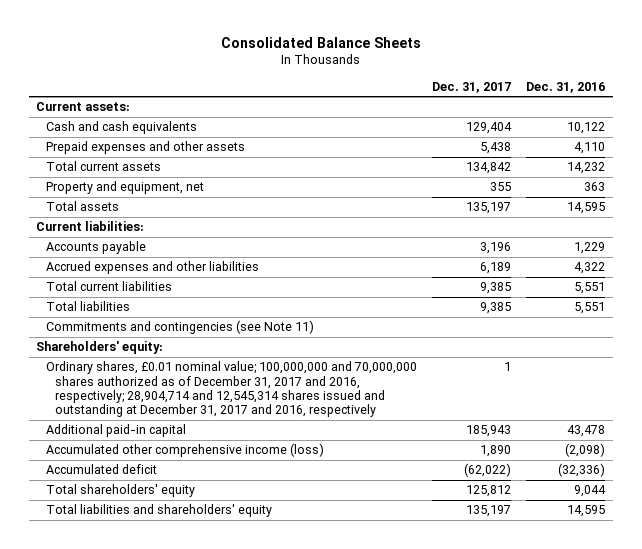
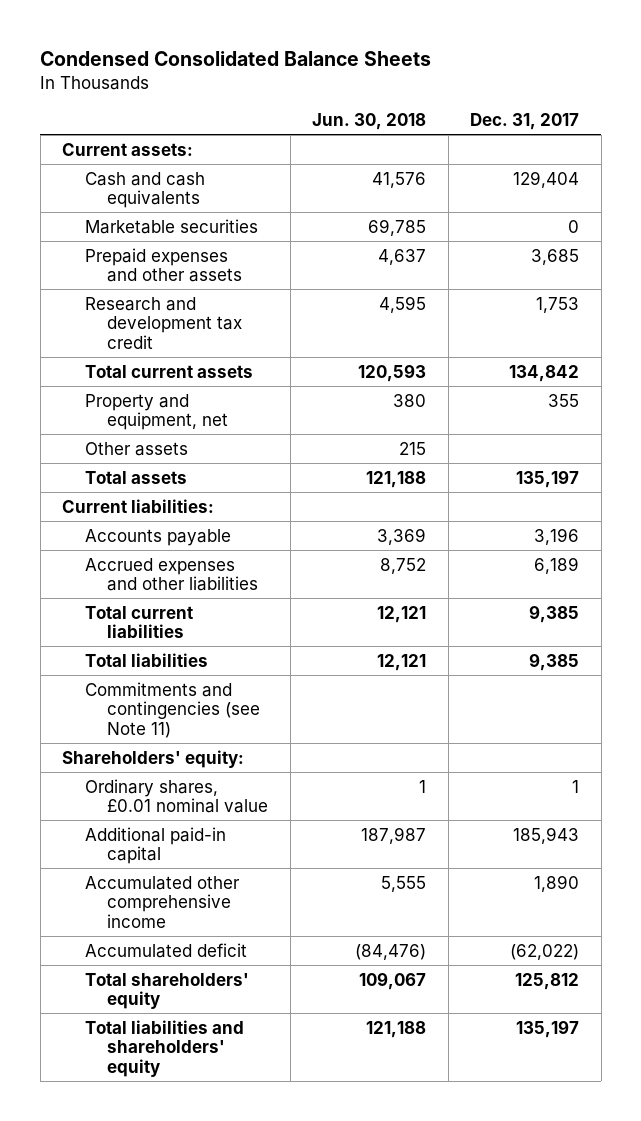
[220,36,421,48] Consolidated Balance Sheets -> [40,51,432,67] Condensed Consolidated Balance Sheets
[526,81,606,93] Dec. 31, 2016 -> none
none -> [312,113,427,131] Jun. 30, 2018
none -> [84,218,258,234] Marketable securities
[480,142,512,155] 5,438 -> [531,248,580,265] 3,685
none -> [84,296,243,349] Research and development tax credit
none -> [84,441,188,456] Other assets
[45,361,417,418] Ordinary shares, £0.01 nominal value; 100,000,000 and 70,000,000 shares authorized as of December 31, 2017 and 2016, respectively; 28,904,714 and 12,545,314 shares issued and outstanding at December 31, 2017 and 2016, respectively -> [84,778,269,814] Ordinary shares, £0.01 nominal value
[45,443,324,458] Accumulated other comprehensive income (loss) -> [84,875,240,928] Accumulated other comprehensive income

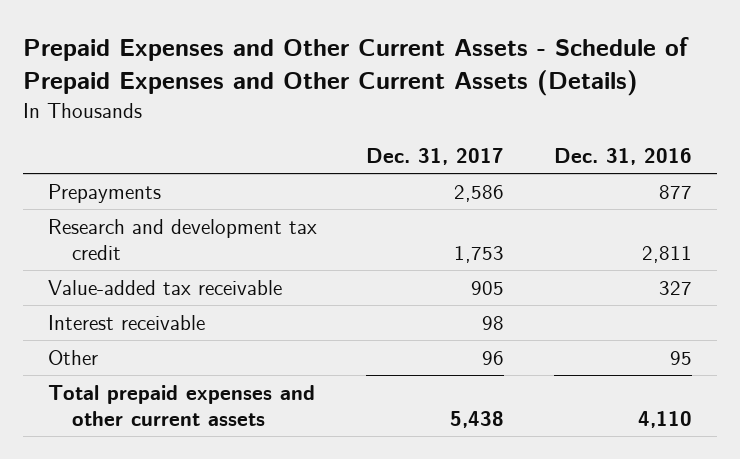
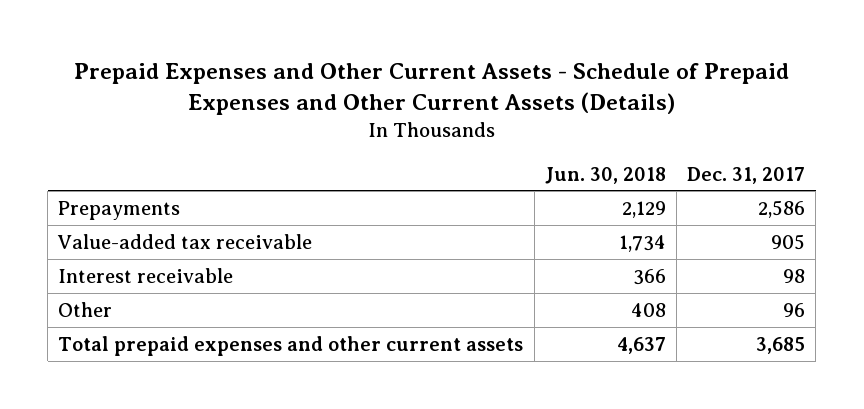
[553,148,692,166] Dec. 31, 2016 -> none
none -> [544,166,666,184] Jun. 30, 2018
[47,218,317,261] Research and development tax credit -> none
[450,411,505,429] 5,438 -> [756,336,806,354] 3,685

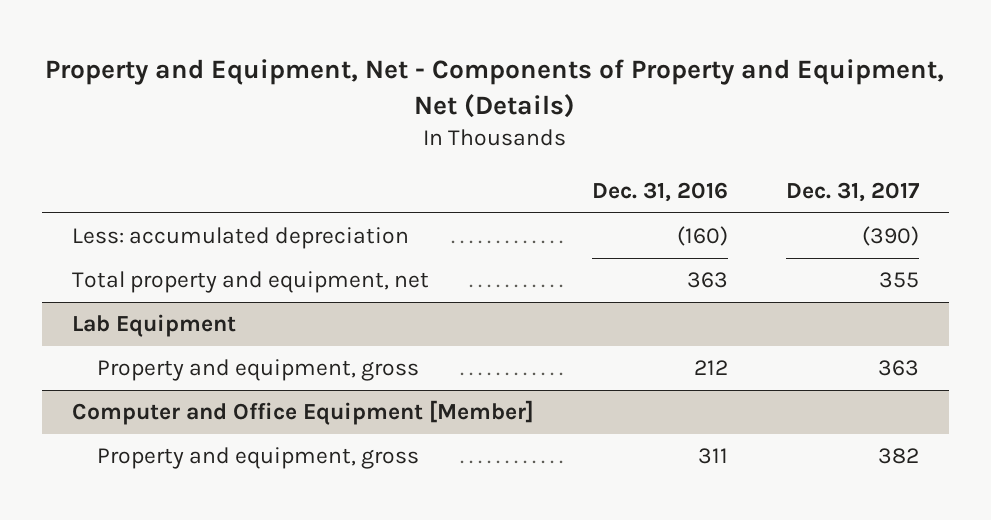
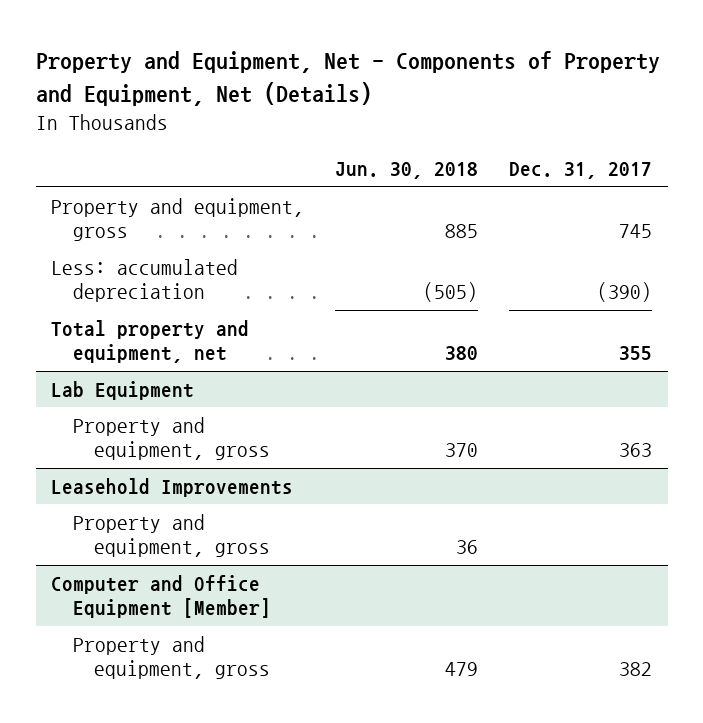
[591,182,728,203] Dec. 31, 2016 -> none
none -> [335,162,479,180] Jun. 30, 2018
none -> [51,197,305,242] Property and equipment, gross
none -> [51,477,294,497] Leasehold Improvements
none -> [72,513,270,558] Property and equipment, gross

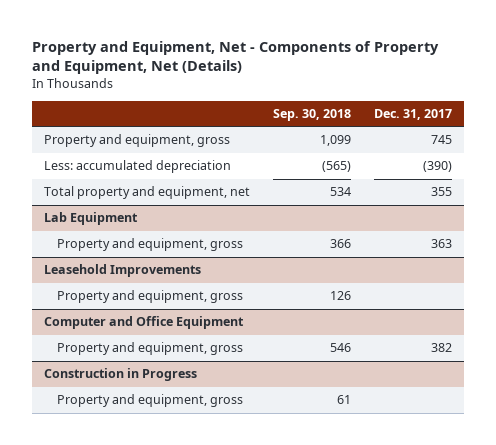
[335,162,479,180] Jun. 30, 2018 -> none
none -> [273,109,352,122] Sep. 30, 2018
[51,574,271,619] Computer and Office Equipment [Member] -> [43,316,244,330] Computer and Office Equipment
none -> [43,368,197,382] Construction in Progress
none -> [57,394,244,408] Property and equipment, gross

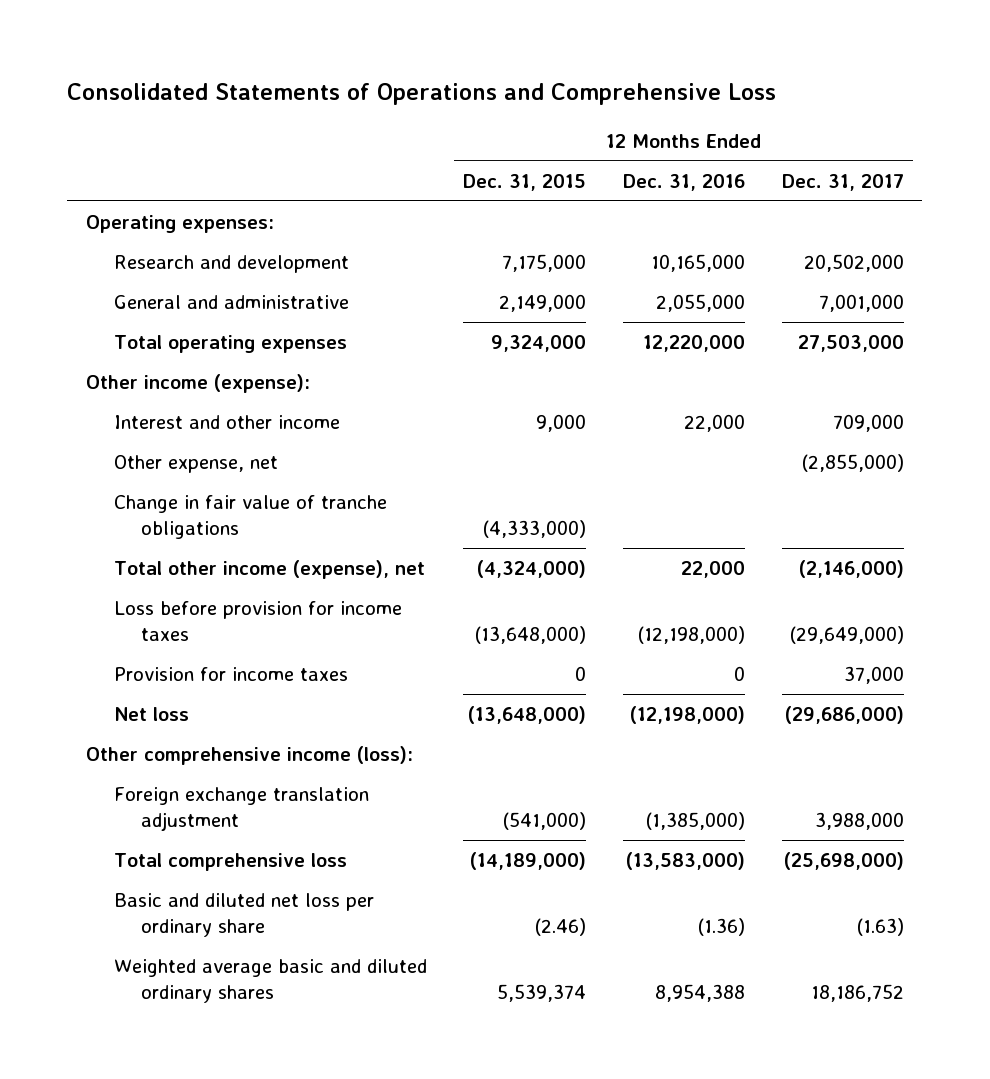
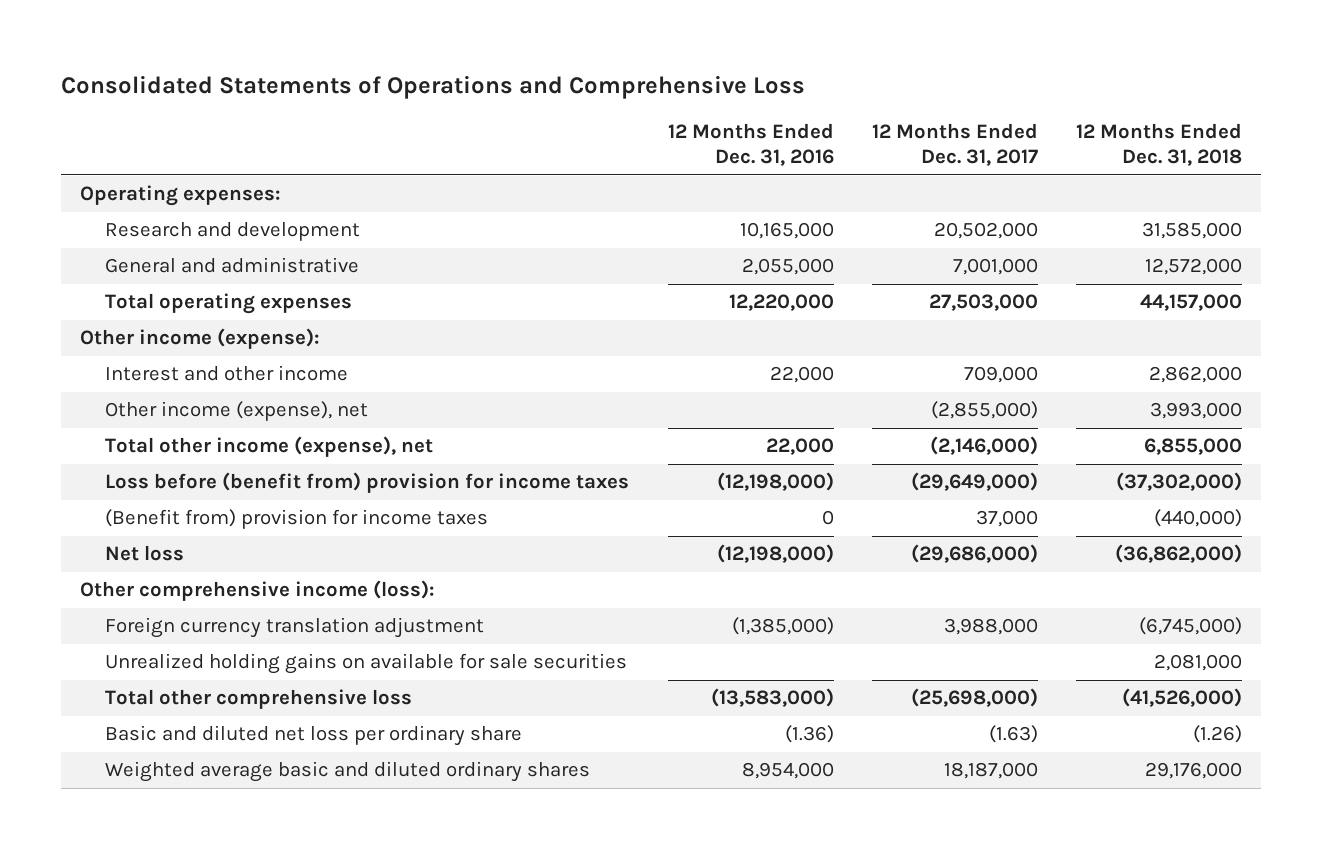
[463,173,587,191] Dec. 31, 2015 -> none
none -> [1075,123,1242,167] 12 Months Ended Dec. 31, 2018
[113,495,387,539] Change in fair value of tranche obligations -> none
[113,455,278,474] Other expense, net -> [105,401,369,422] Other income (expense), net
[113,601,402,641] Loss before provision for income taxes -> [105,472,630,494] Loss before (benefit from) provision for income taxes
[113,667,348,682] Provision for income taxes -> [105,509,489,530] (Benefit from) provision for income taxes
[113,787,369,831] Foreign exchange translation adjustment -> [105,617,485,639] Foreign currency translation adjustment
none -> [105,653,628,675] Unrealized holding gains on available for sale securities
[113,853,347,872] Total comprehensive loss -> [105,689,413,710] Total other comprehensive loss
[655,983,746,1002] 8,954,388 -> [741,762,834,780] 8,954,000
[810,983,904,1002] 18,186,752 -> [943,762,1038,780] 18,187,000

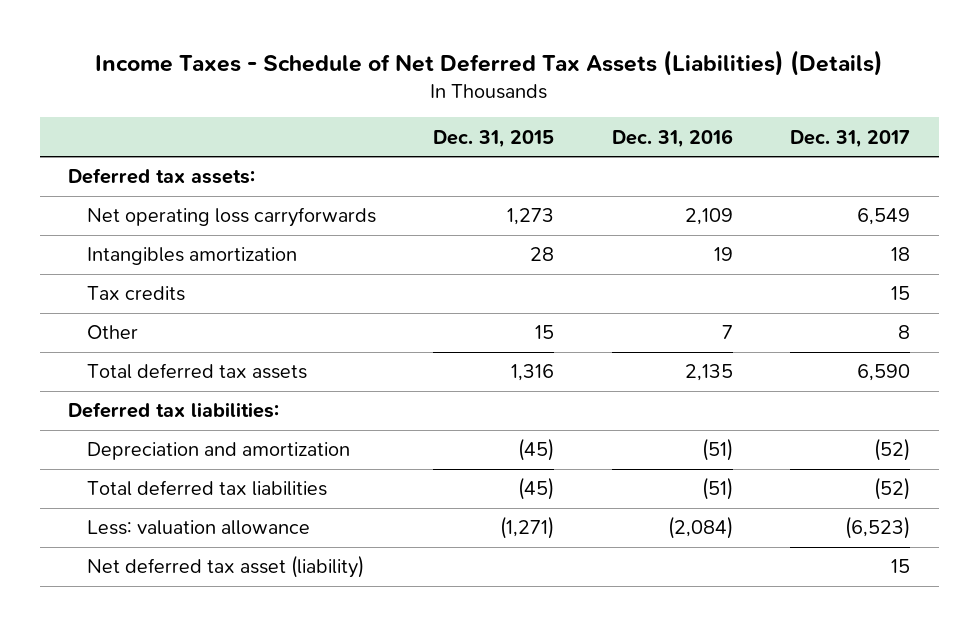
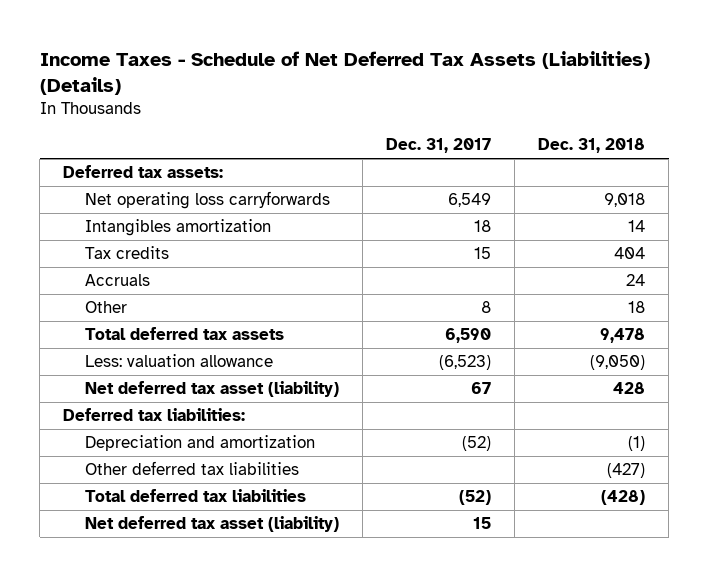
[433,129,555,148] Dec. 31, 2015 -> none
[611,128,733,148] Dec. 31, 2016 -> none
none -> [538,138,646,154] Dec. 31, 2018
none -> [85,274,151,287] Accruals
[86,520,310,536] Less: valuation allowance -> [85,354,274,368] Less: valuation allowance
none -> [85,381,340,398] Net deferred tax asset (liability)
none -> [85,461,300,476] Other deferred tax liabilities

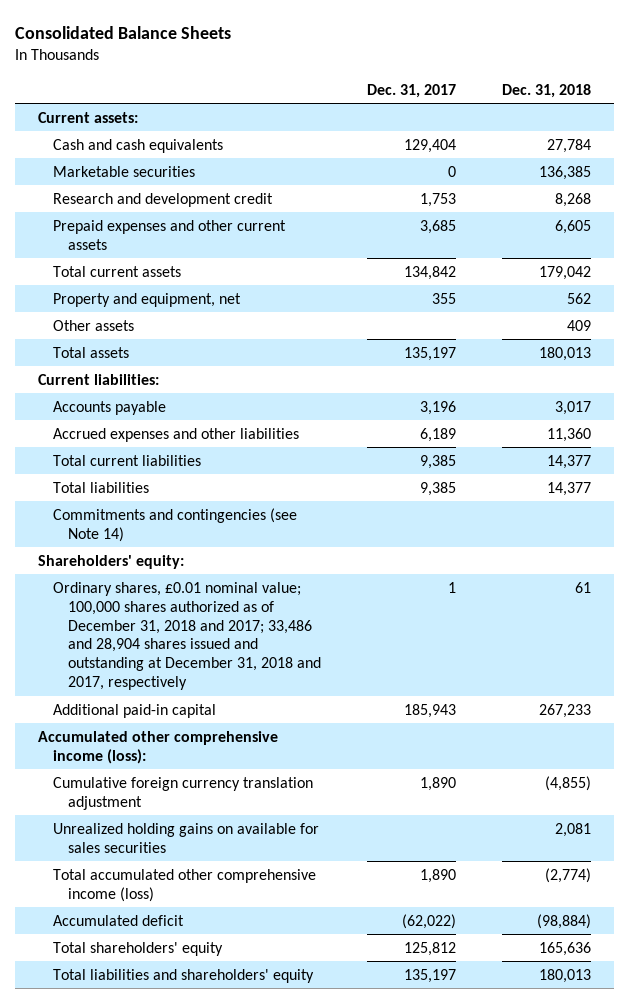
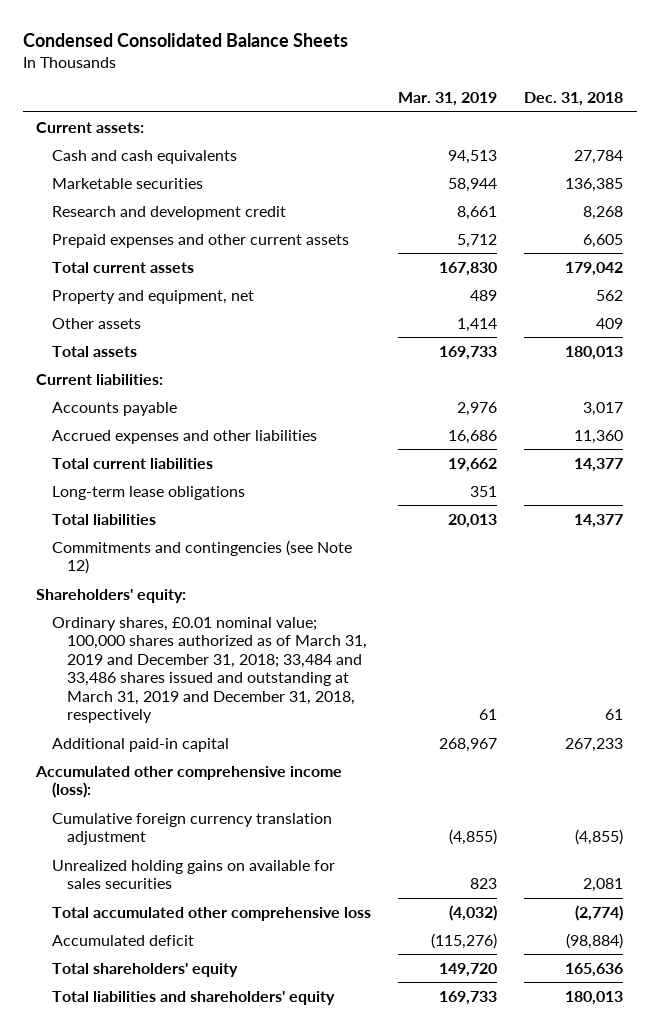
[14,26,231,40] Consolidated Balance Sheets -> [22,32,348,47] Condensed Consolidated Balance Sheets
[366,83,456,98] Dec. 31, 2017 -> none
none -> [398,91,498,106] Mar. 31, 2019
none -> [51,485,245,500] Long-term lease obligations
[52,507,297,542] Commitments and contingencies (see Note 14) -> [51,539,352,575] Commitments and contingencies (see Note 12)
[52,581,321,691] Ordinary shares, £0.01 nominal value; 100,000 shares authorized as of December 31, 2018 and 2017; 33,486 and 28,904 shares issued and outstanding at December 31, 2018 and 2017, respectively -> [51,616,367,724] Ordinary shares, £0.01 nominal value; 100,000 shares authorized as of March 31, 2019 and December 31, 2018; 33,484 and 33,486 shares issued and outstanding at March 31, 2019 and December 31, 2018, respectively
[52,868,316,902] Total accumulated other comprehensive income (loss) -> [51,906,371,921] Total accumulated other comprehensive loss

